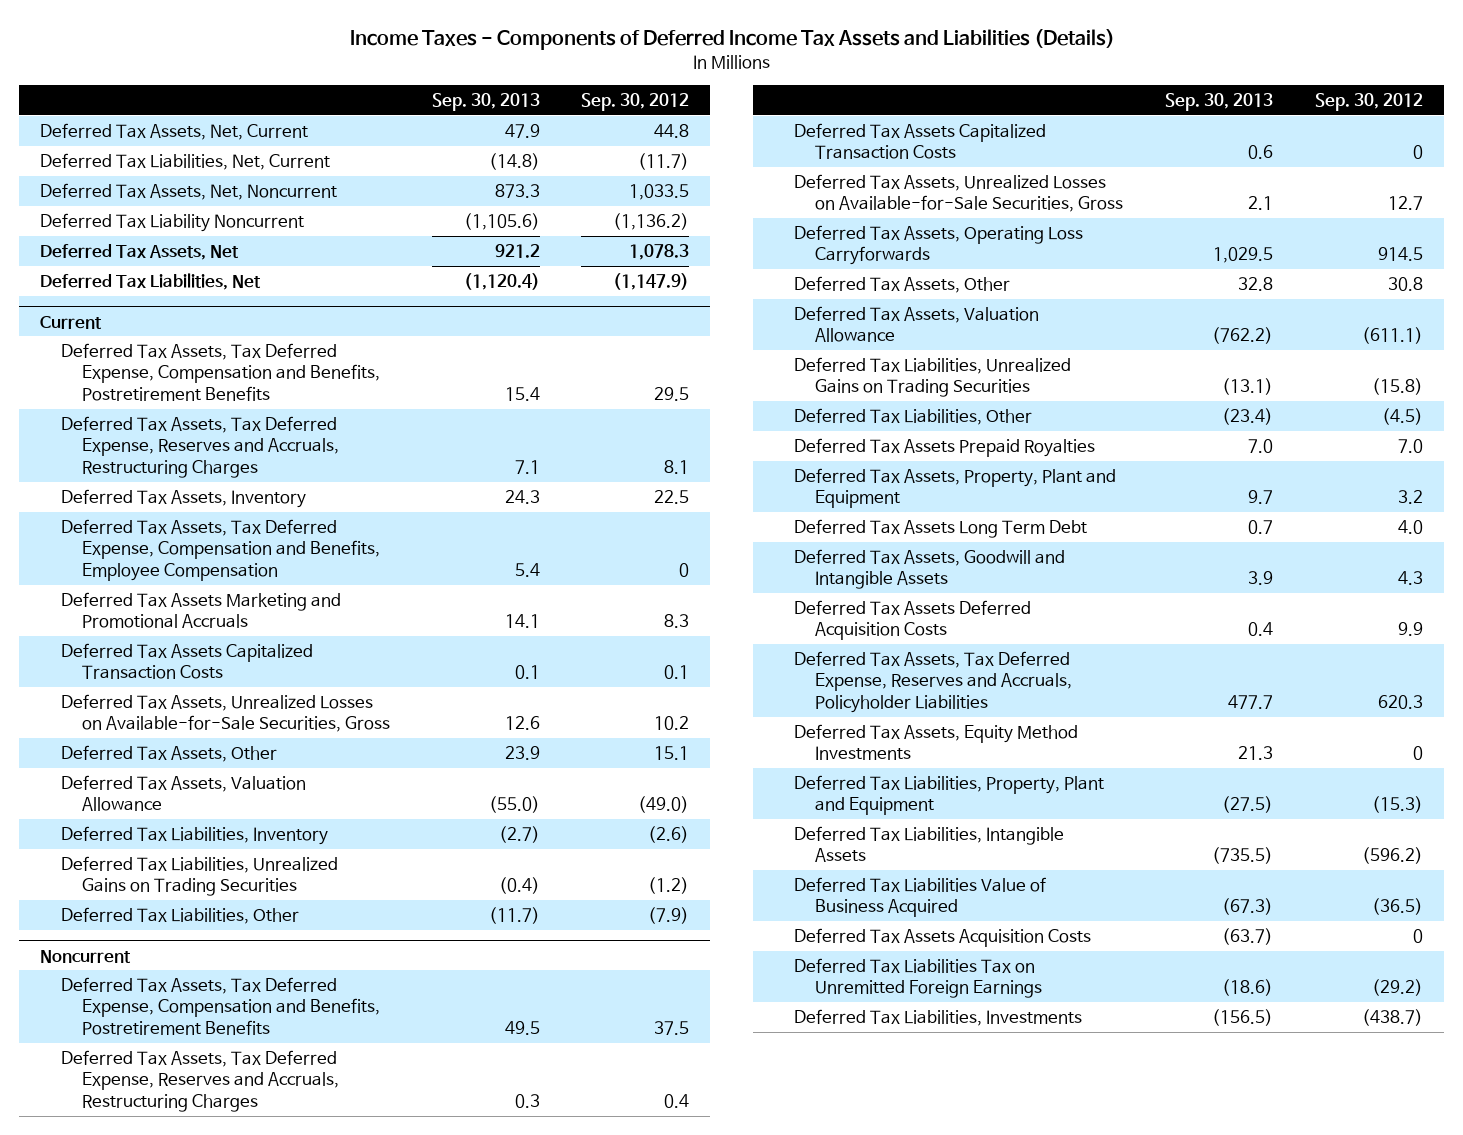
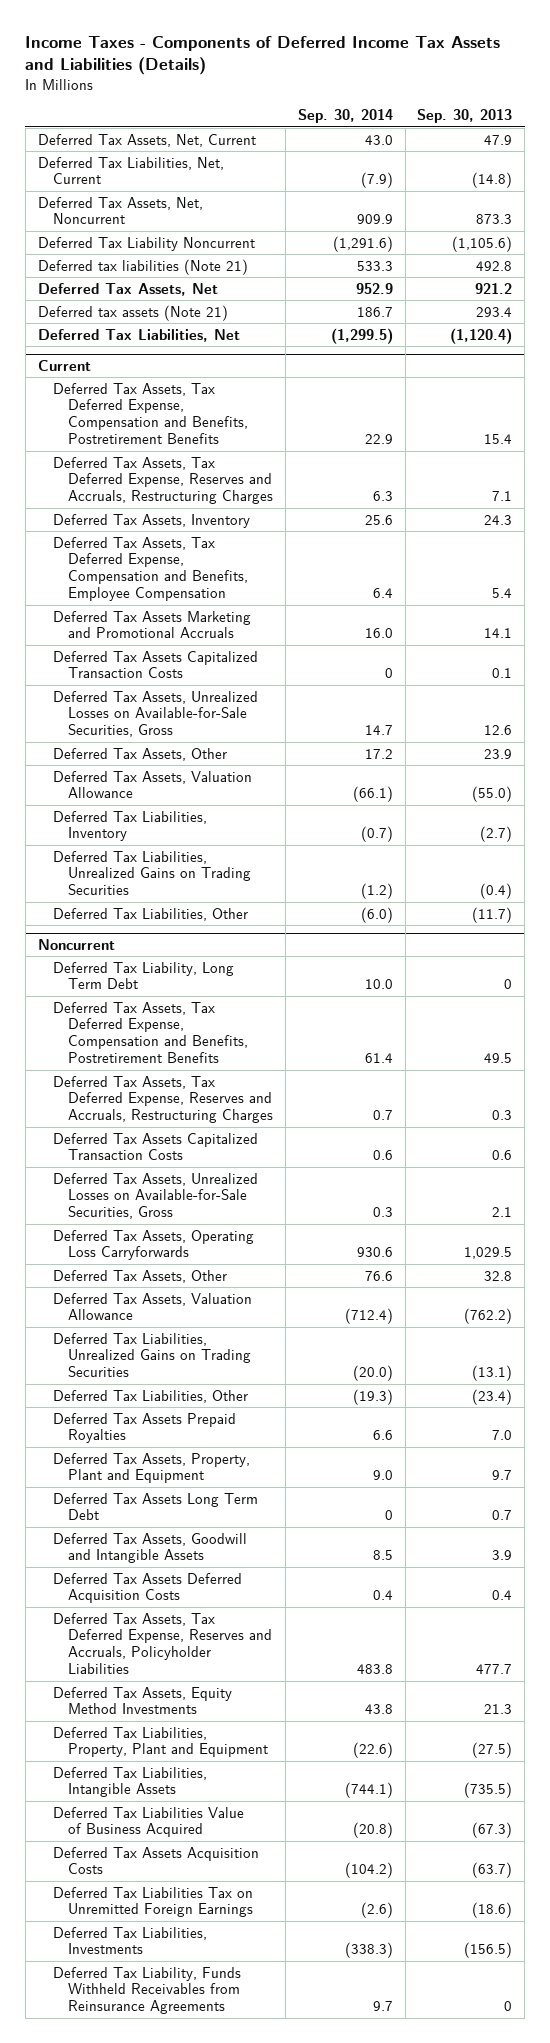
[581,93,690,112] Sep. 30, 2012 -> none
none -> [297,109,393,124] Sep. 30, 2014
none -> [37,258,248,275] Deferred tax liabilities (Note 21)
none -> [37,304,228,321] Deferred tax assets (Note 21)
none -> [53,961,235,990] Deferred Tax Liability, Long Term Debt
none -> [53,1966,242,2015] Deferred Tax Liability, Funds Withheld Receivables from Reinsurance Agreements

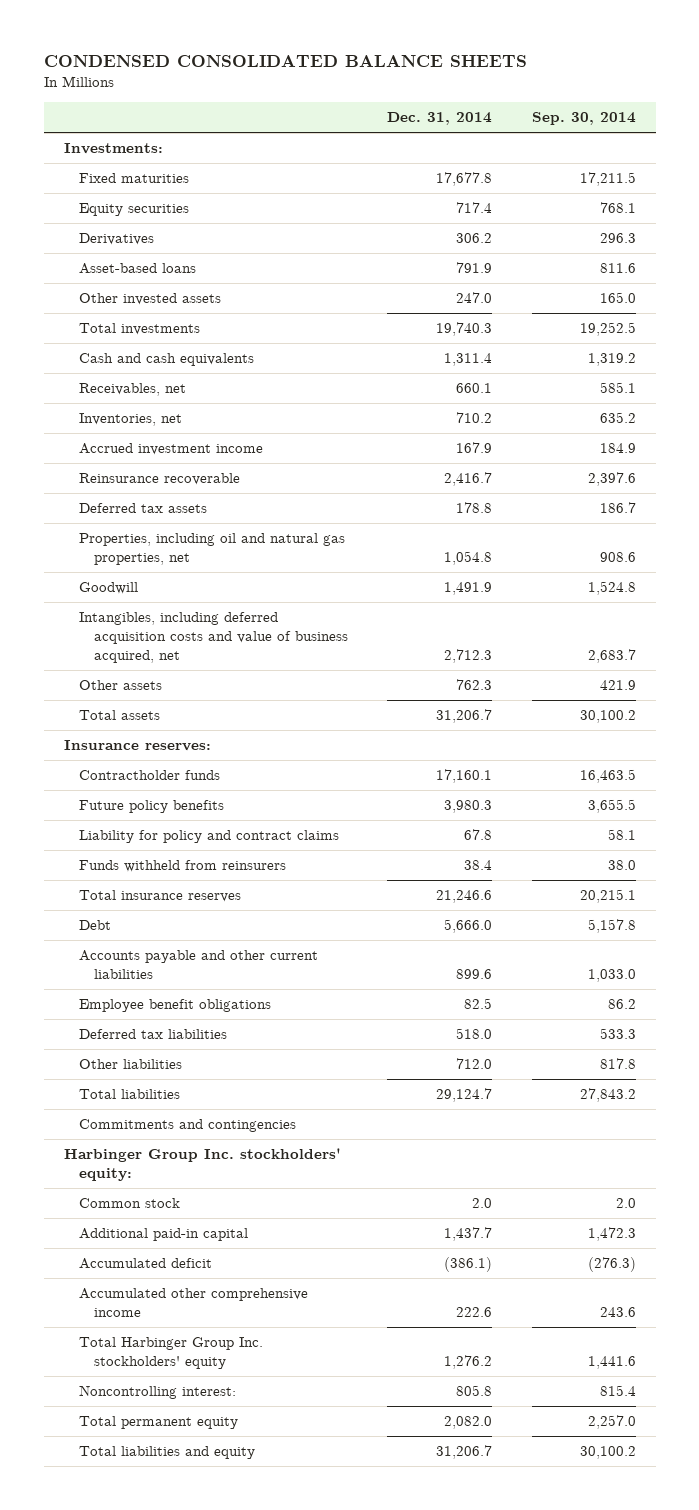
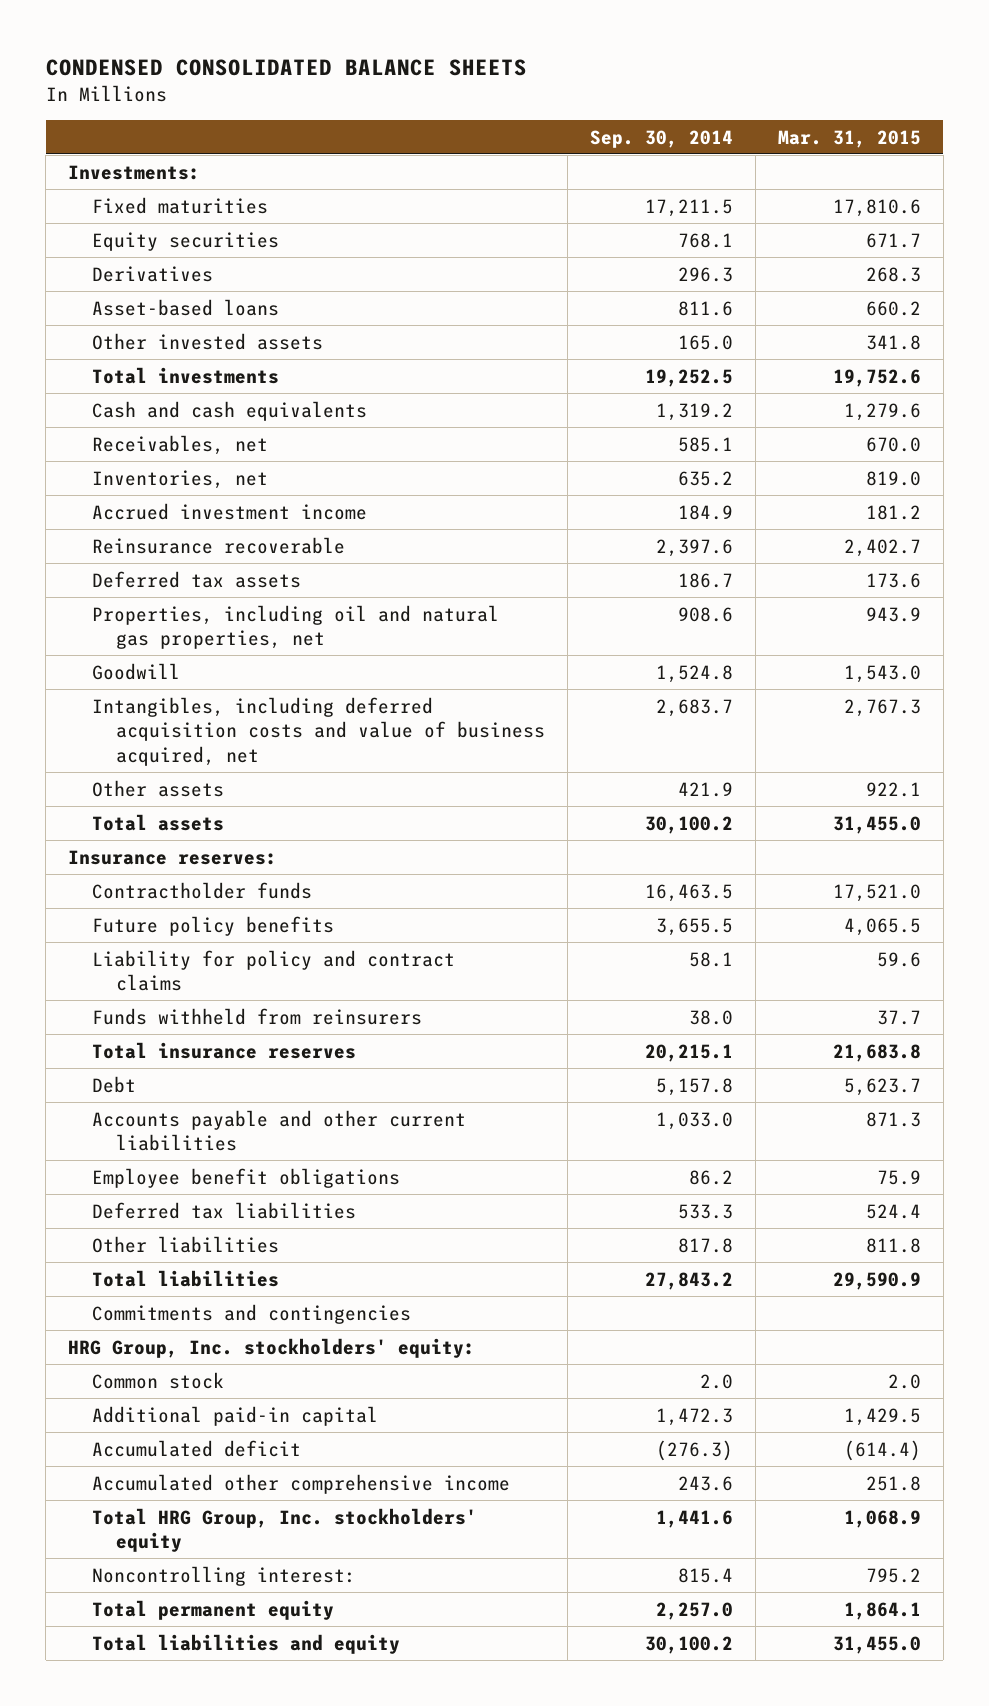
[387,112,493,126] Dec. 31, 2014 -> none
none -> [777,129,921,148] Mar. 31, 2015
[63,1148,341,1182] Harbinger Group Inc. stockholders' equity: -> [68,1337,476,1358] HRG Group, Inc. stockholders' equity:
[78,1337,263,1370] Total Harbinger Group Inc. stockholders' equity -> [92,1507,478,1553] Total HRG Group, Inc. stockholders' equity

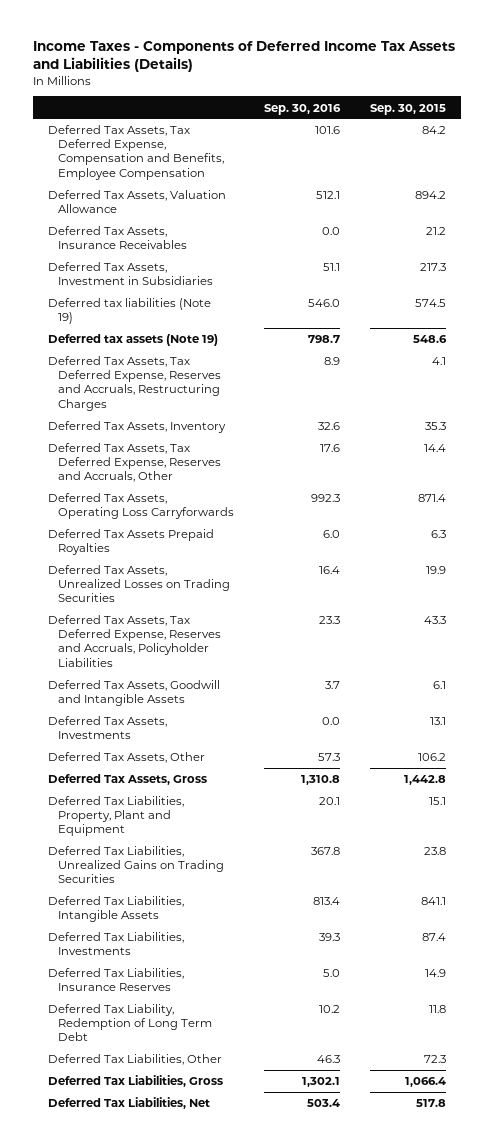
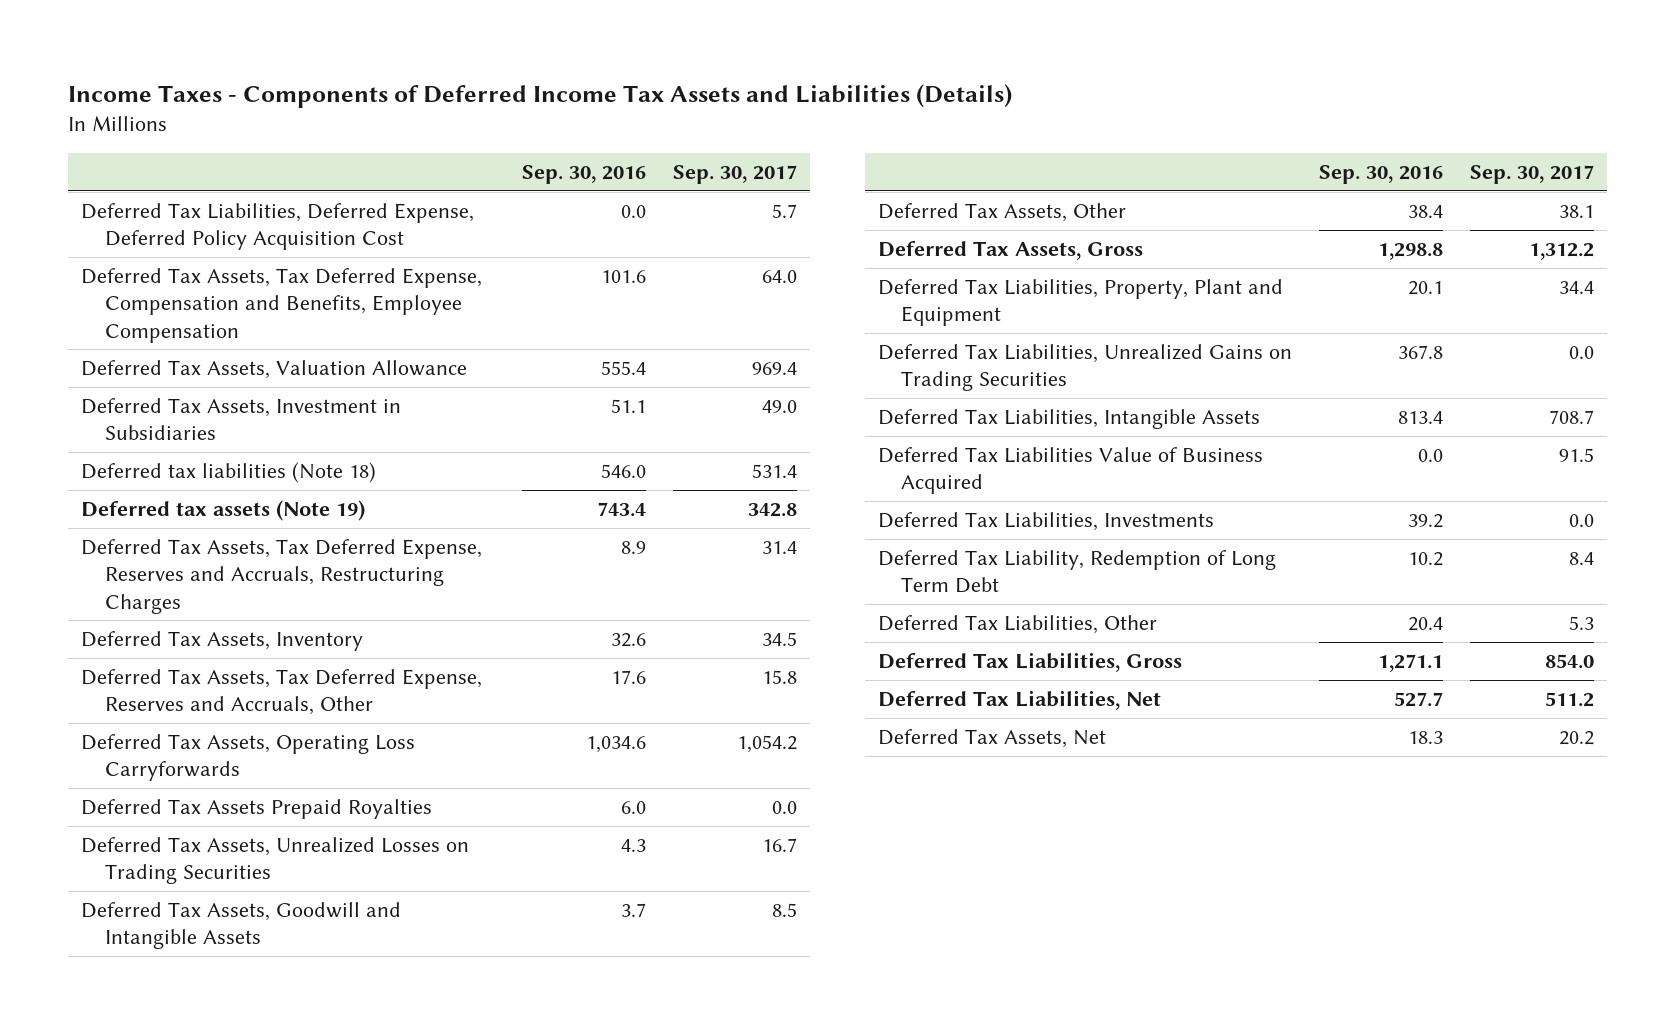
[369,103,446,115] Sep. 30, 2015 -> none
none -> [672,165,797,185] Sep. 30, 2017
none -> [81,202,475,251] Deferred Tax Liabilities, Deferred Expense, Deferred Policy Acquisition Cost
[48,226,188,250] Deferred Tax Assets, Insurance Receivables -> none
[315,191,340,200] 512.1 -> [601,360,647,375] 555.4
[48,298,212,325] Deferred tax liabilities (Note 19) -> [81,461,377,483] Deferred tax liabilities (Note 18)
[307,335,340,344] 798.7 -> [597,501,647,517] 743.4
[310,494,340,503] 992.3 -> [586,735,647,753] 1,034.6
[48,615,222,667] Deferred Tax Assets, Tax Deferred Expense, Reserves and Accruals, Policyholder Liabilities -> none
[318,566,340,575] 16.4 -> [621,838,647,852] 4.3
[48,716,168,740] Deferred Tax Assets, Investments -> none
[317,753,340,762] 57.3 -> [1407,204,1443,218] 38.4
[300,775,340,786] 1,310.8 -> [1377,242,1443,260] 1,298.8
[48,968,185,992] Deferred Tax Liabilities, Insurance Reserves -> none
none -> [878,446,1264,495] Deferred Tax Liabilities Value of Business Acquired
[318,933,340,942] 39.3 -> [1407,513,1443,528] 39.2
[316,1055,340,1064] 46.3 -> [1407,616,1443,631] 20.4
[301,1077,340,1088] 1,302.1 -> [1377,653,1443,672] 1,271.1
[306,1099,340,1108] 503.4 -> [1393,691,1443,707] 527.7
none -> [878,728,1107,748] Deferred Tax Assets, Net

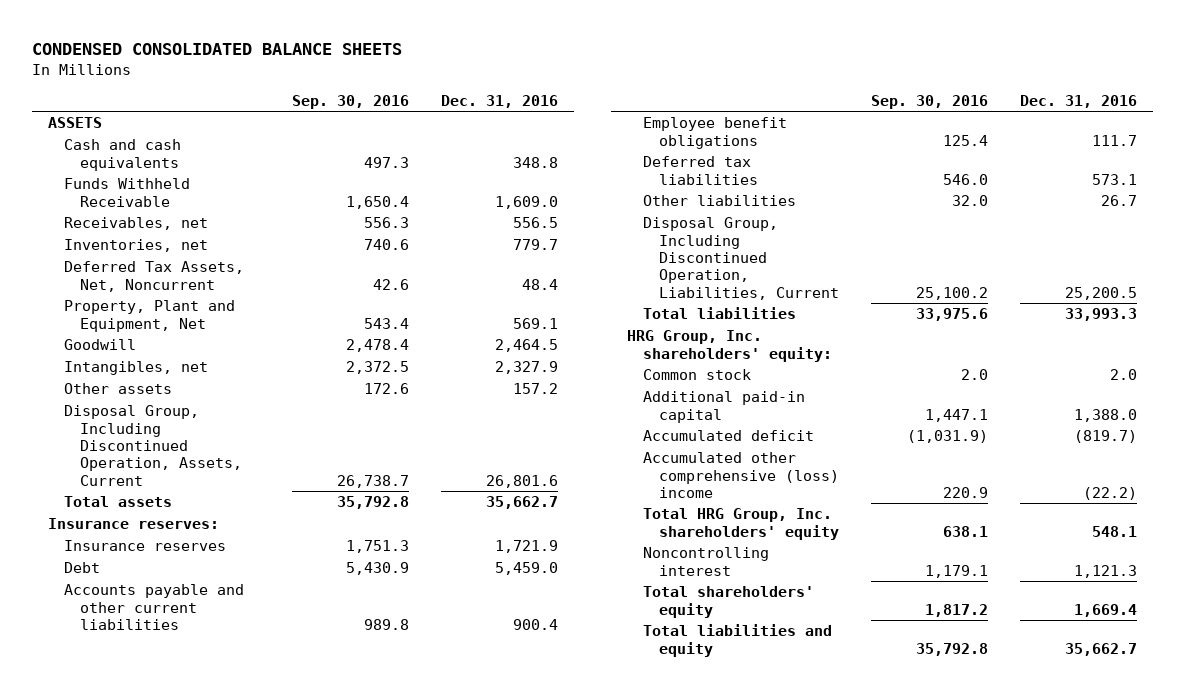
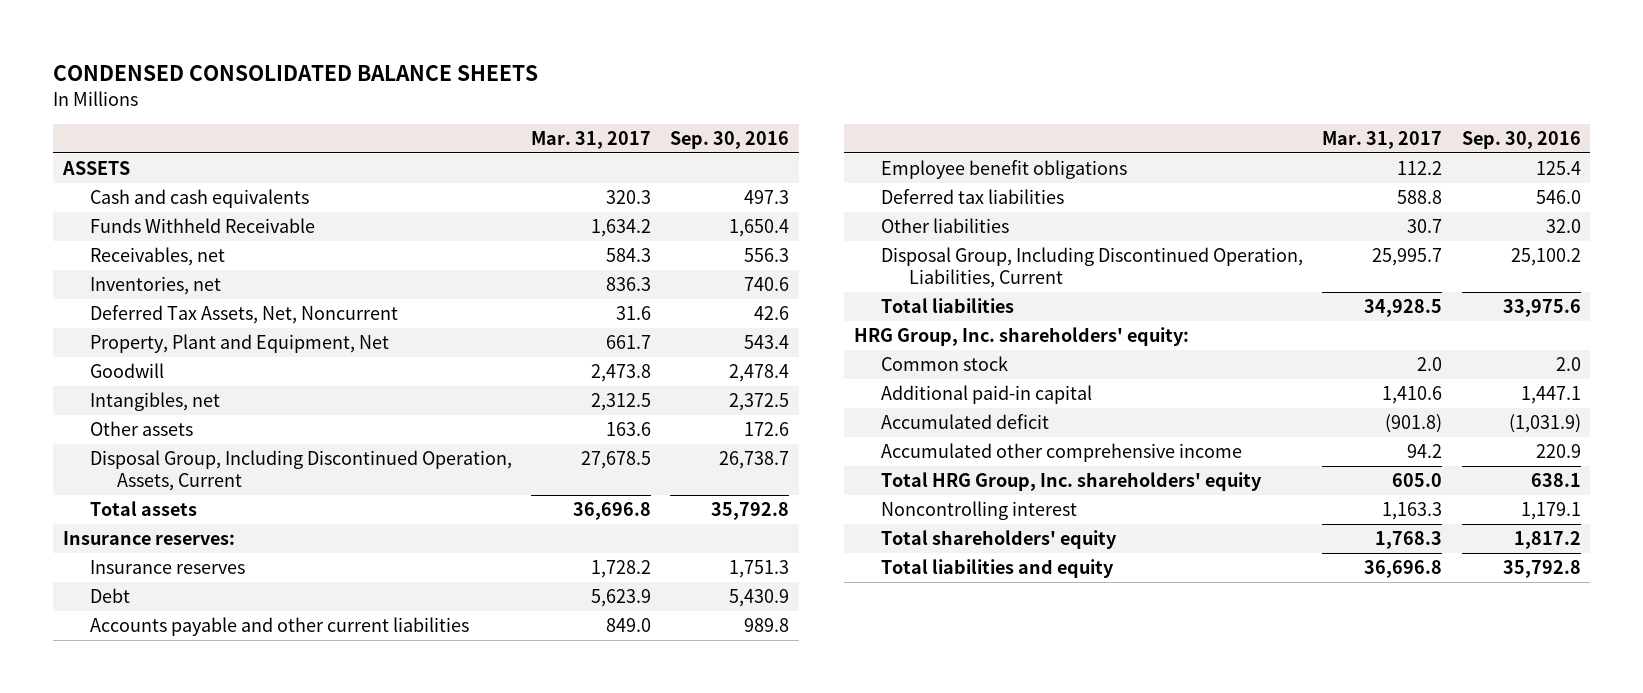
[441,94,559,108] Dec. 31, 2016 -> none
none -> [531,130,652,149] Mar. 31, 2017
[643,452,840,498] Accumulated other comprehensive (loss) income -> [881,443,1243,463] Accumulated other comprehensive income

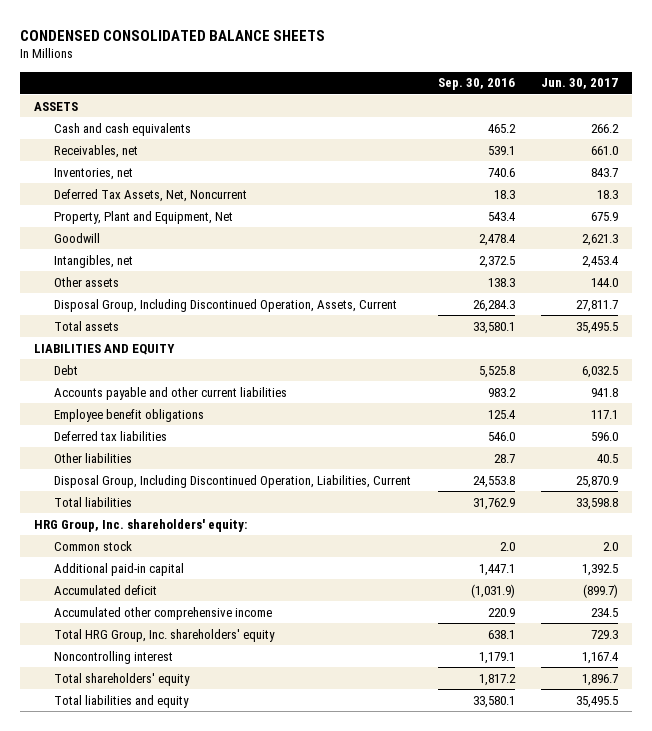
[531,130,652,149] Mar. 31, 2017 -> none
none -> [541,78,619,90] Jun. 30, 2017
[89,218,315,234] Funds Withheld Receivable -> none
[744,190,790,205] 497.3 -> [487,123,516,133] 465.2
[744,248,790,263] 556.3 -> [487,145,515,155] 539.1
[754,306,790,321] 42.6 -> [493,189,515,199] 18.3
[62,531,235,546] Insurance reserves: -> none
[89,560,245,575] Insurance reserves -> none
[744,422,790,437] 172.6 -> [487,277,515,287] 138.3
[719,451,790,470] 26,738.7 -> [472,299,515,312] 26,284.3
[711,502,790,521] 35,792.8 -> [472,321,515,334] 33,580.1
none -> [33,343,175,355] LIABILITIES AND EQUITY
[729,589,790,608] 5,430.9 -> [478,365,515,378] 5,525.8
[744,618,790,633] 989.8 -> [487,387,516,397] 983.2
[1545,219,1581,234] 32.0 -> [493,453,515,463] 28.7
[1510,248,1581,267] 25,100.2 -> [472,475,515,488] 24,553.8
[1502,299,1581,318] 33,975.6 -> [472,497,515,510] 31,762.9
[1502,560,1581,579] 35,792.8 -> [472,695,515,708] 33,580.1

